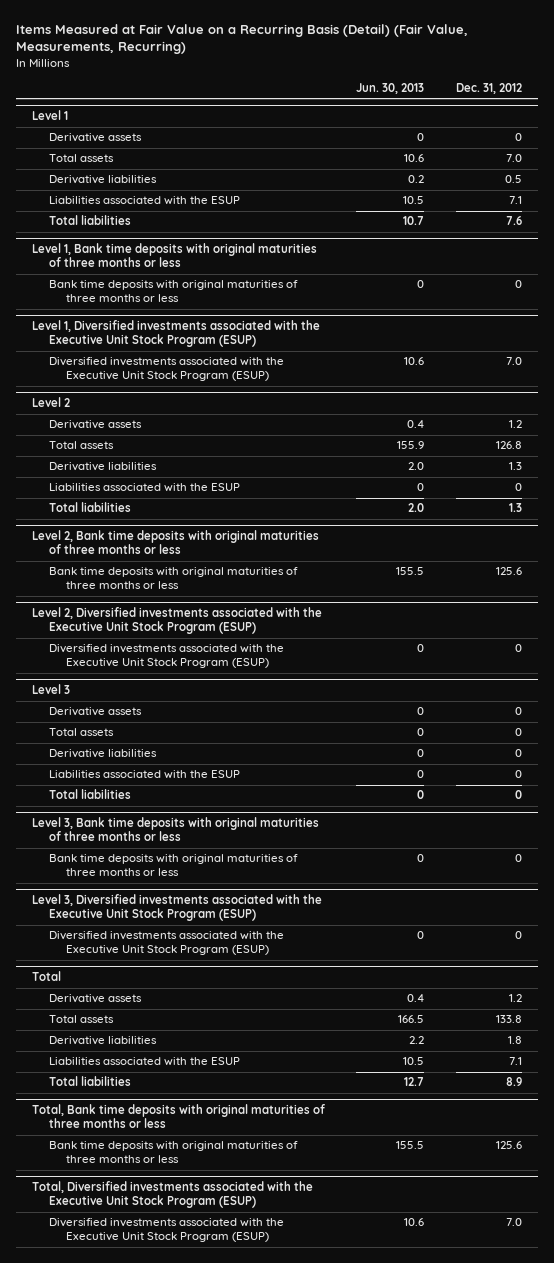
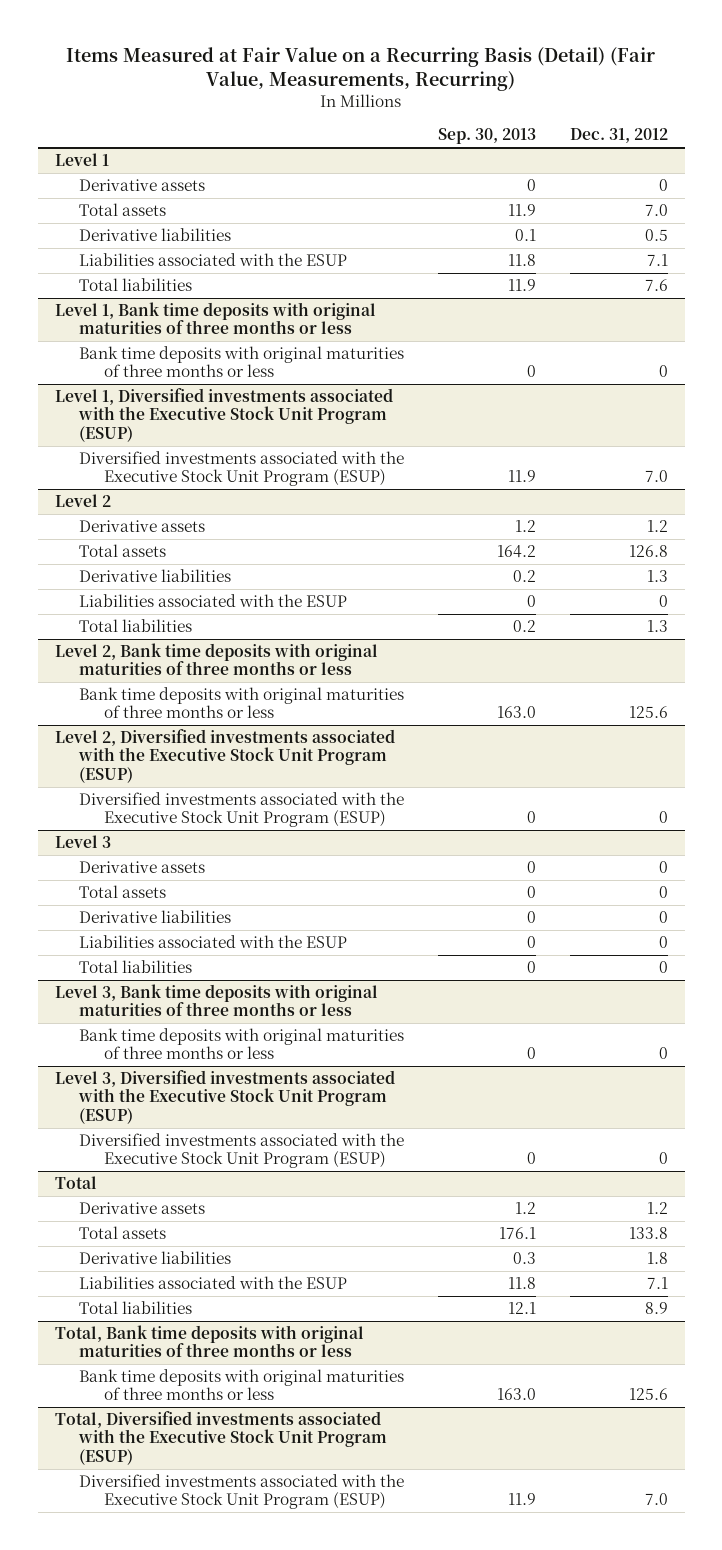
[356,83,425,95] Jun. 30, 2013 -> none
none -> [438,128,537,145] Sep. 30, 2013
[31,320,320,348] Level 1, Diversified investments associated with the Executive Unit Stock Program (ESUP) -> [54,388,393,442] Level 1, Diversified investments associated with the Executive Stock Unit Program (ESUP)
[48,357,284,382] Diversified investments associated with the Executive Unit Stock Program (ESUP) -> [79,451,405,487] Diversified investments associated with the Executive Stock Unit Program (ESUP)
[31,607,322,635] Level 2, Diversified investments associated with the Executive Unit Stock Program (ESUP) -> [54,729,395,783] Level 2, Diversified investments associated with the Executive Stock Unit Program (ESUP)
[48,644,284,669] Diversified investments associated with the Executive Unit Stock Program (ESUP) -> [79,792,405,828] Diversified investments associated with the Executive Stock Unit Program (ESUP)
[31,894,322,922] Level 3, Diversified investments associated with the Executive Unit Stock Program (ESUP) -> [54,1070,395,1124] Level 3, Diversified investments associated with the Executive Stock Unit Program (ESUP)
[48,931,284,956] Diversified investments associated with the Executive Unit Stock Program (ESUP) -> [79,1133,405,1169] Diversified investments associated with the Executive Stock Unit Program (ESUP)
[31,1181,313,1209] Total, Diversified investments associated with the Executive Unit Stock Program (ESUP) -> [54,1411,388,1465] Total, Diversified investments associated with the Executive Stock Unit Program (ESUP)
[48,1218,284,1243] Diversified investments associated with the Executive Unit Stock Program (ESUP) -> [79,1474,405,1510] Diversified investments associated with the Executive Stock Unit Program (ESUP)

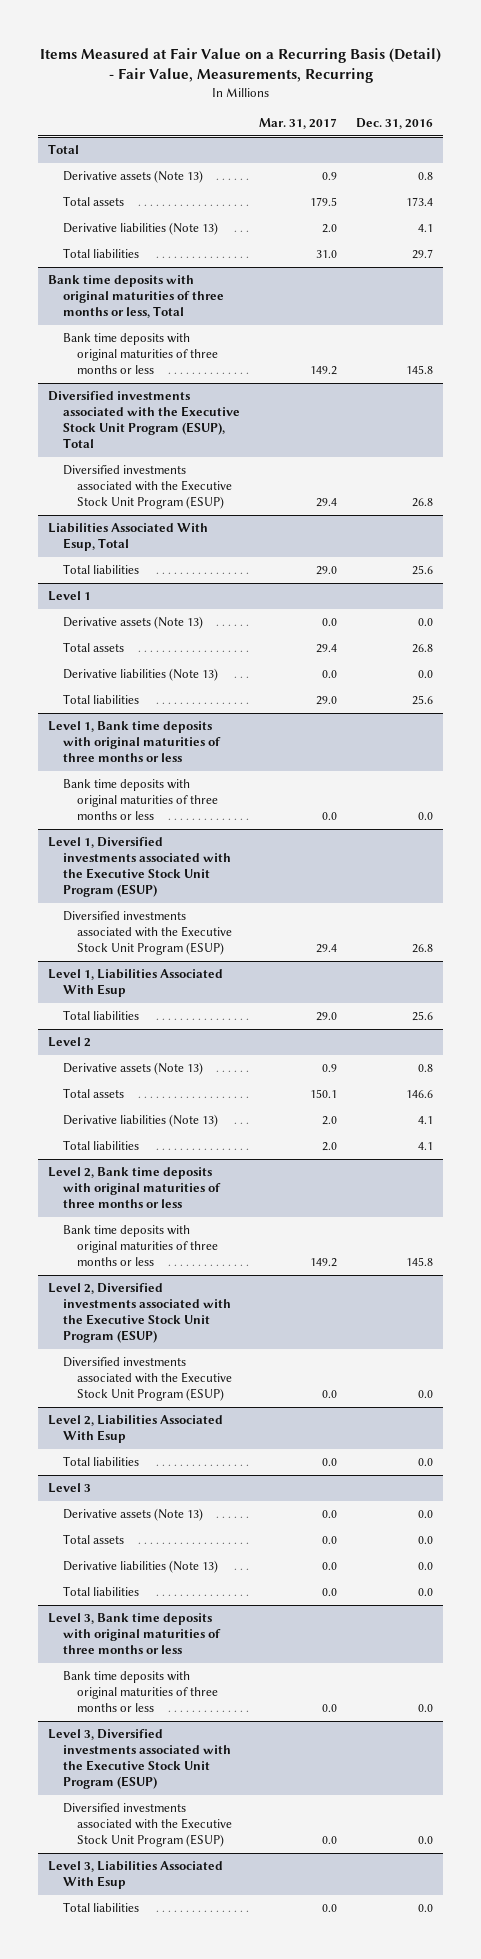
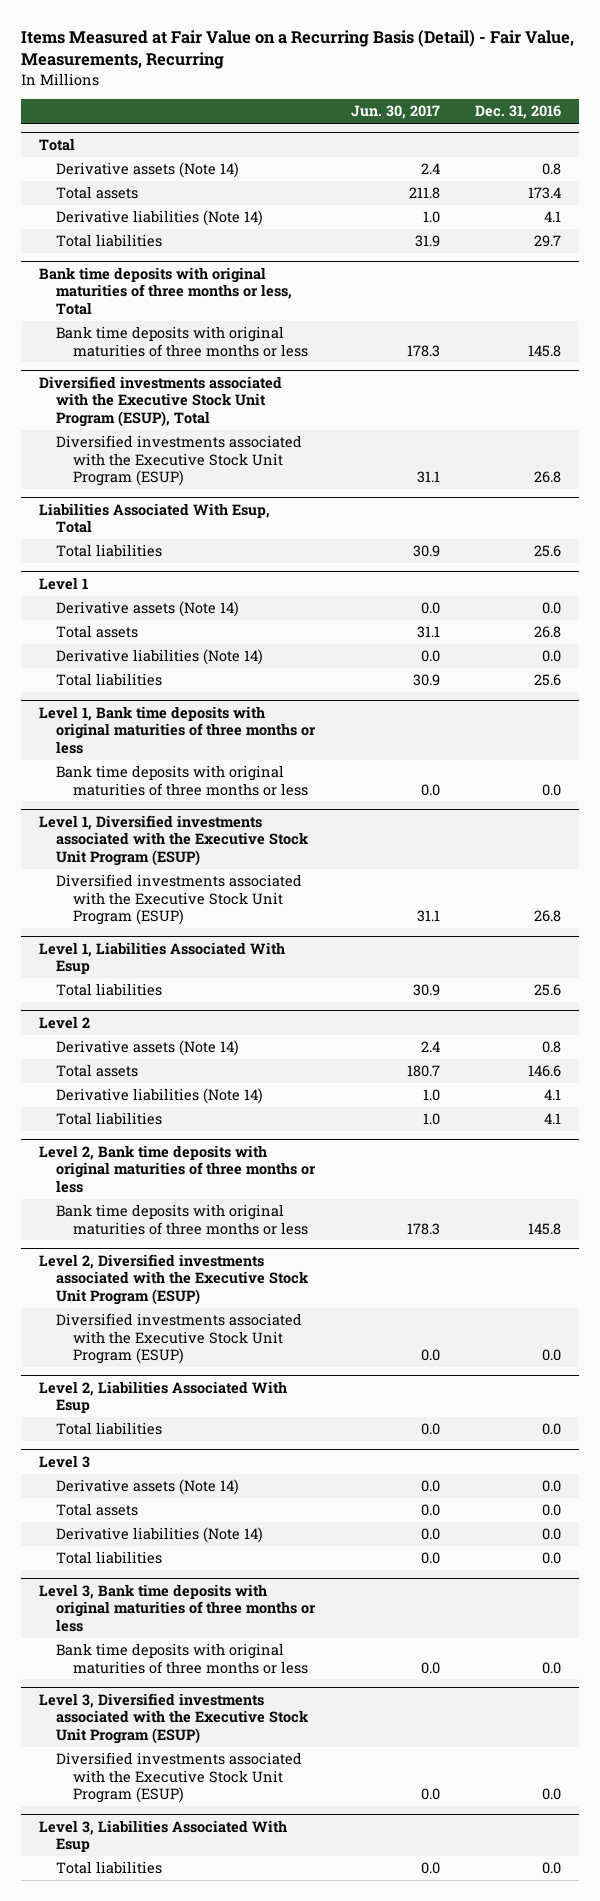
[258,118,337,130] Mar. 31, 2017 -> none
none -> [350,105,440,120] Jun. 30, 2017
[62,170,203,184] Derivative assets (Note 13) -> [55,162,239,179] Derivative assets (Note 14)
[62,222,218,236] Derivative liabilities (Note 13) -> [55,210,263,227] Derivative liabilities (Note 14)
[62,616,203,630] Derivative assets (Note 13) -> [55,601,239,618] Derivative assets (Note 14)
[62,668,218,682] Derivative liabilities (Note 13) -> [55,649,263,666] Derivative liabilities (Note 14)
[62,1062,203,1076] Derivative assets (Note 13) -> [55,1040,239,1057] Derivative assets (Note 14)
[62,1114,218,1128] Derivative liabilities (Note 13) -> [55,1088,263,1105] Derivative liabilities (Note 14)
[62,1508,203,1522] Derivative assets (Note 13) -> [55,1479,239,1496] Derivative assets (Note 14)
[62,1560,218,1574] Derivative liabilities (Note 13) -> [55,1527,263,1544] Derivative liabilities (Note 14)

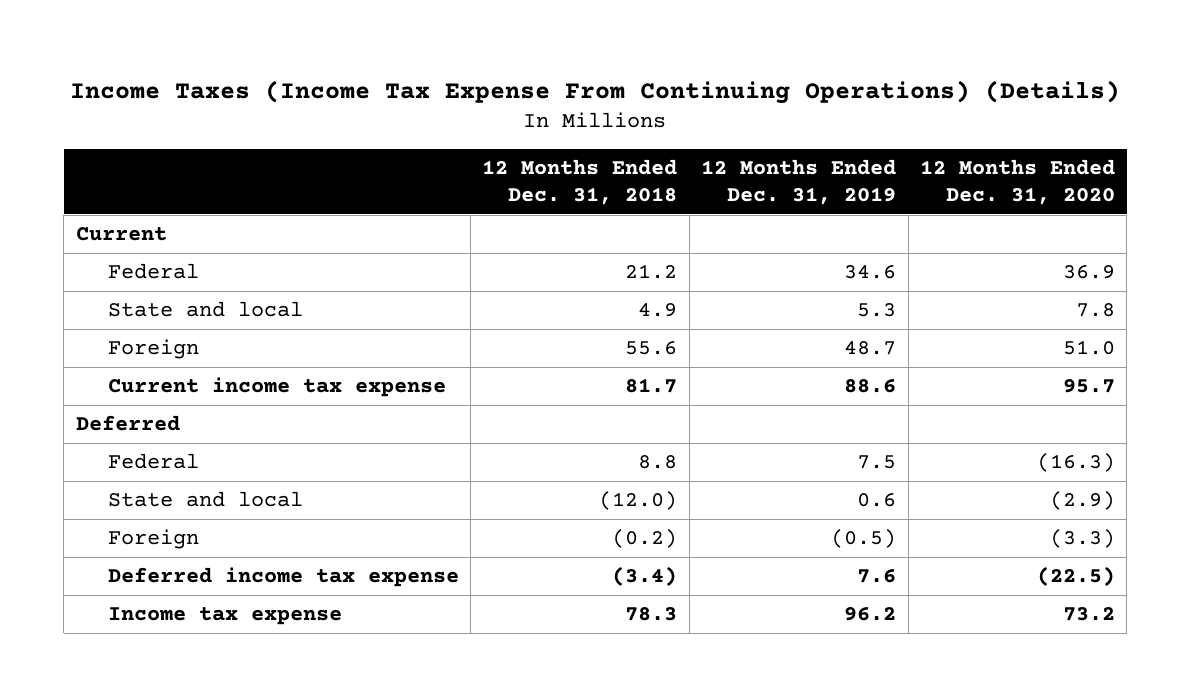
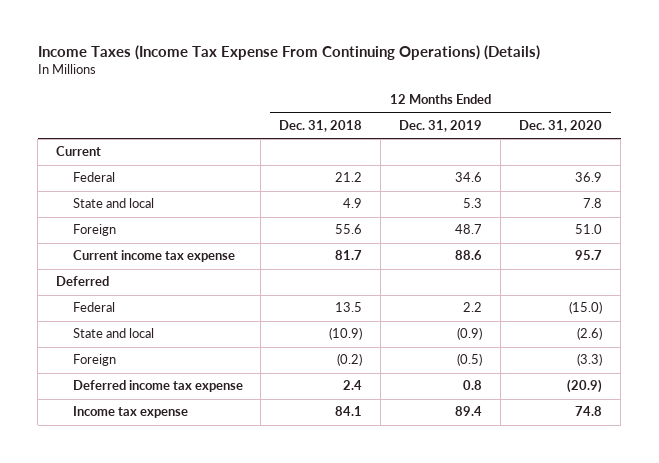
[638,455,678,470] 8.8 -> [335,302,363,313] 13.5
[857,455,897,470] 7.5 -> [463,302,483,313] 2.2
[1036,453,1115,473] (16.3) -> [569,301,603,315] (15.0)
[599,491,678,511] (12.0) -> [329,327,363,341] (10.9)
[857,493,897,508] 0.6 -> [457,327,483,341] (0.9)
[1049,491,1115,511] (2.9) -> [577,327,603,341] (2.6)
[612,566,678,587] (3.4) -> [343,380,363,391] 2.4
[857,569,897,584] 7.6 -> [463,380,483,391] 0.8
[1036,566,1115,587] (22.5) -> [567,379,603,394] (20.9)
[625,607,678,622] 78.3 -> [335,406,363,417] 84.1
[844,607,897,622] 96.2 -> [455,406,483,417] 89.4
[1062,607,1115,622] 73.2 -> [575,406,603,417] 74.8

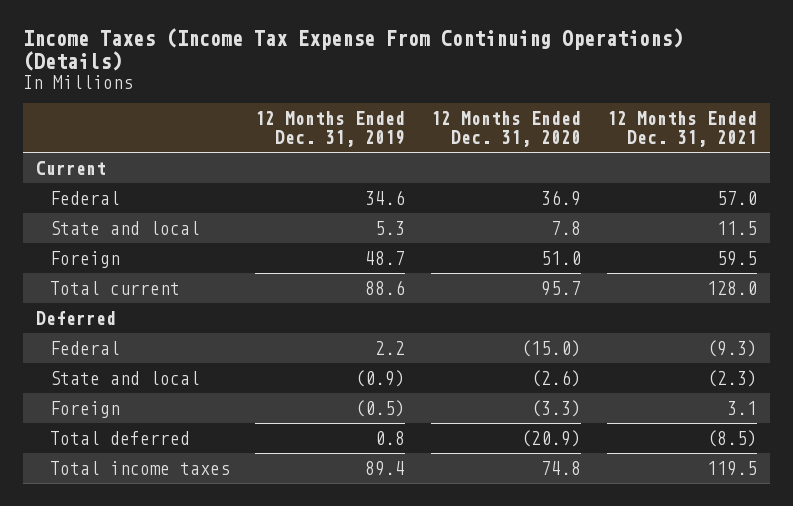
[279,119,363,132] Dec. 31, 2018 -> none
none -> [606,111,757,148] 12 Months Ended Dec. 31, 2021
[72,250,235,263] Current income tax expense -> [49,280,180,295] Total current
[72,380,243,393] Deferred income tax expense -> [49,430,190,445] Total deferred
[72,406,188,419] Income tax expense -> [49,460,230,475] Total income taxes

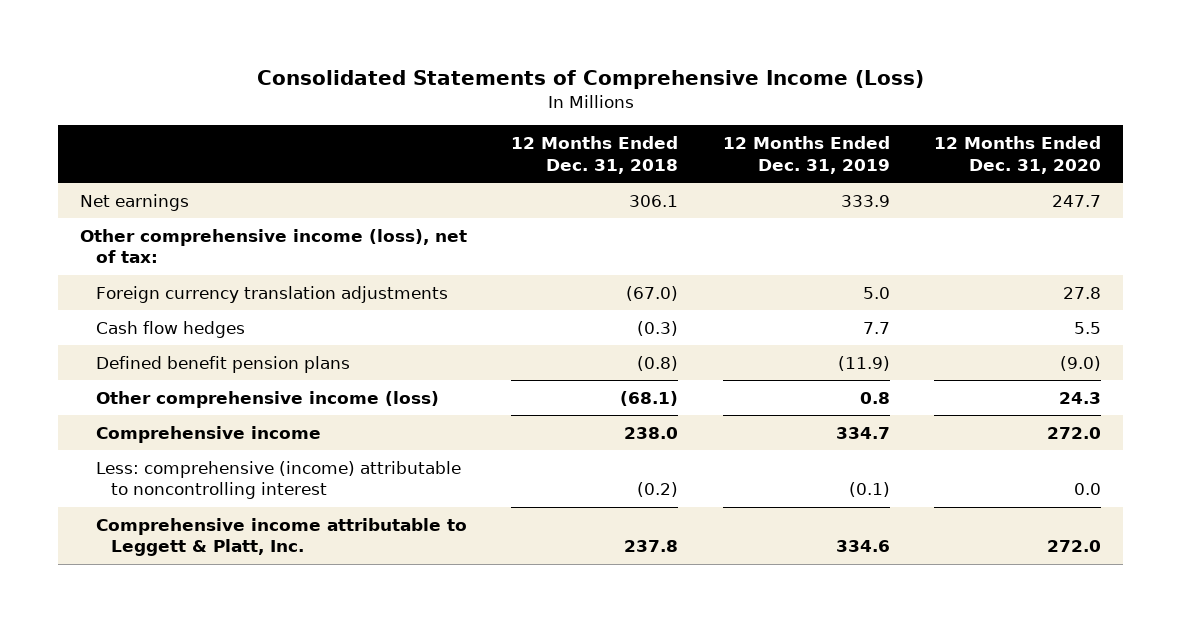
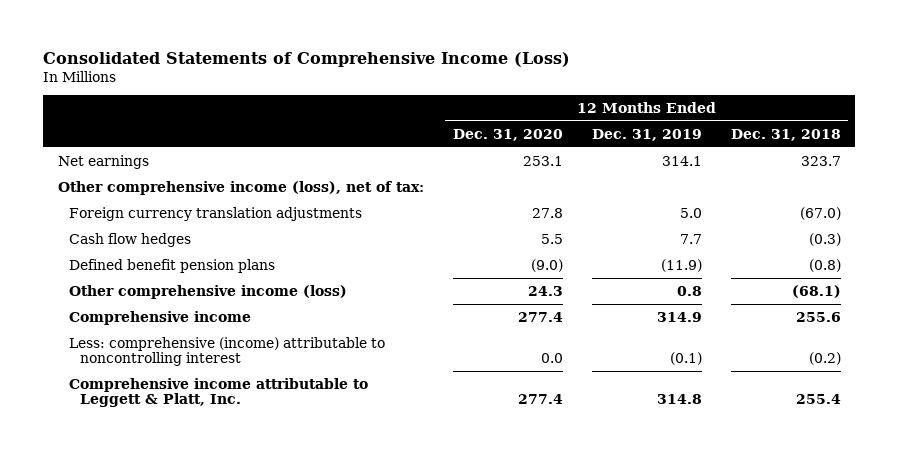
[629,194,679,207] 306.1 -> [800,155,841,166] 323.7
[840,194,890,207] 333.9 -> [661,155,702,166] 314.1
[1052,194,1102,207] 247.7 -> [522,155,563,166] 253.1
[624,426,679,439] 238.0 -> [795,311,841,322] 255.6
[835,426,890,439] 334.7 -> [656,311,702,322] 314.9
[1047,426,1102,439] 272.0 -> [517,311,563,322] 277.4
[624,540,679,553] 237.8 -> [795,394,841,405] 255.4
[835,540,890,553] 334.6 -> [656,394,702,405] 314.8
[1047,540,1102,553] 272.0 -> [517,394,563,405] 277.4

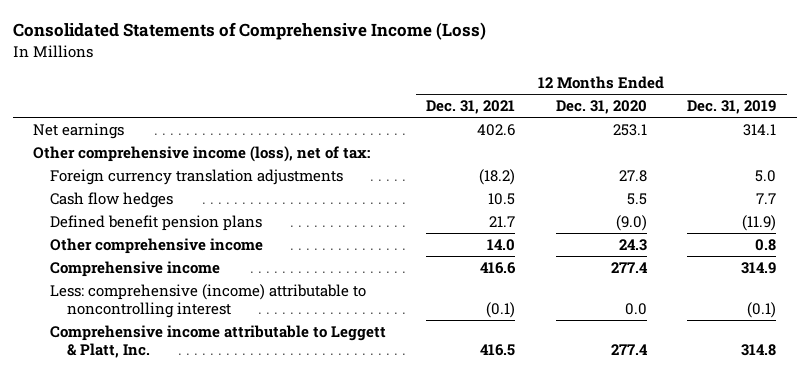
[730,128,841,141] Dec. 31, 2018 -> none
none -> [426,100,516,115] Dec. 31, 2021
[69,284,348,299] Other comprehensive income (loss) -> [49,237,263,254] Other comprehensive income

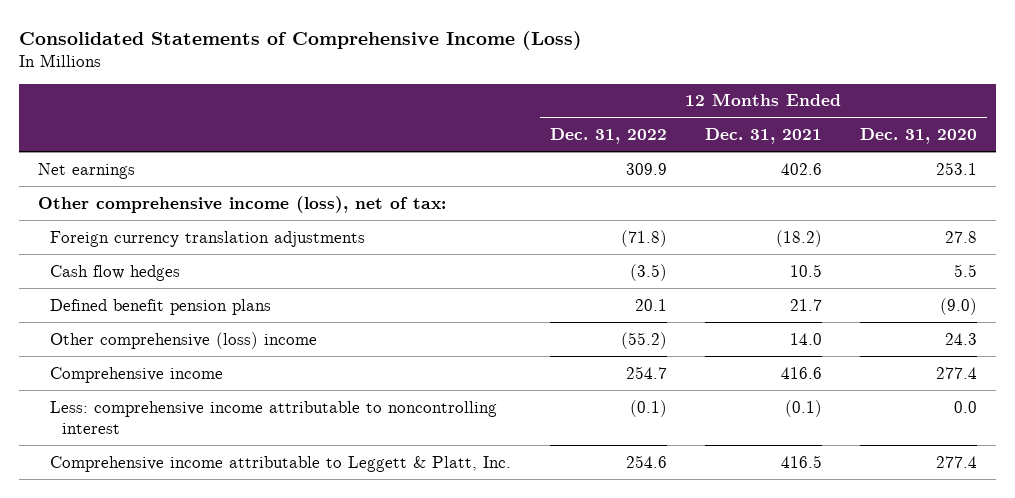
[687,100,777,115] Dec. 31, 2019 -> none
none -> [549,128,667,145] Dec. 31, 2022
[49,237,263,254] Other comprehensive income -> [50,331,318,349] Other comprehensive (loss) income
[49,283,366,319] Less: comprehensive (income) attributable to noncontrolling interest -> [50,400,498,434] Less: comprehensive income attributable to noncontrolling interest

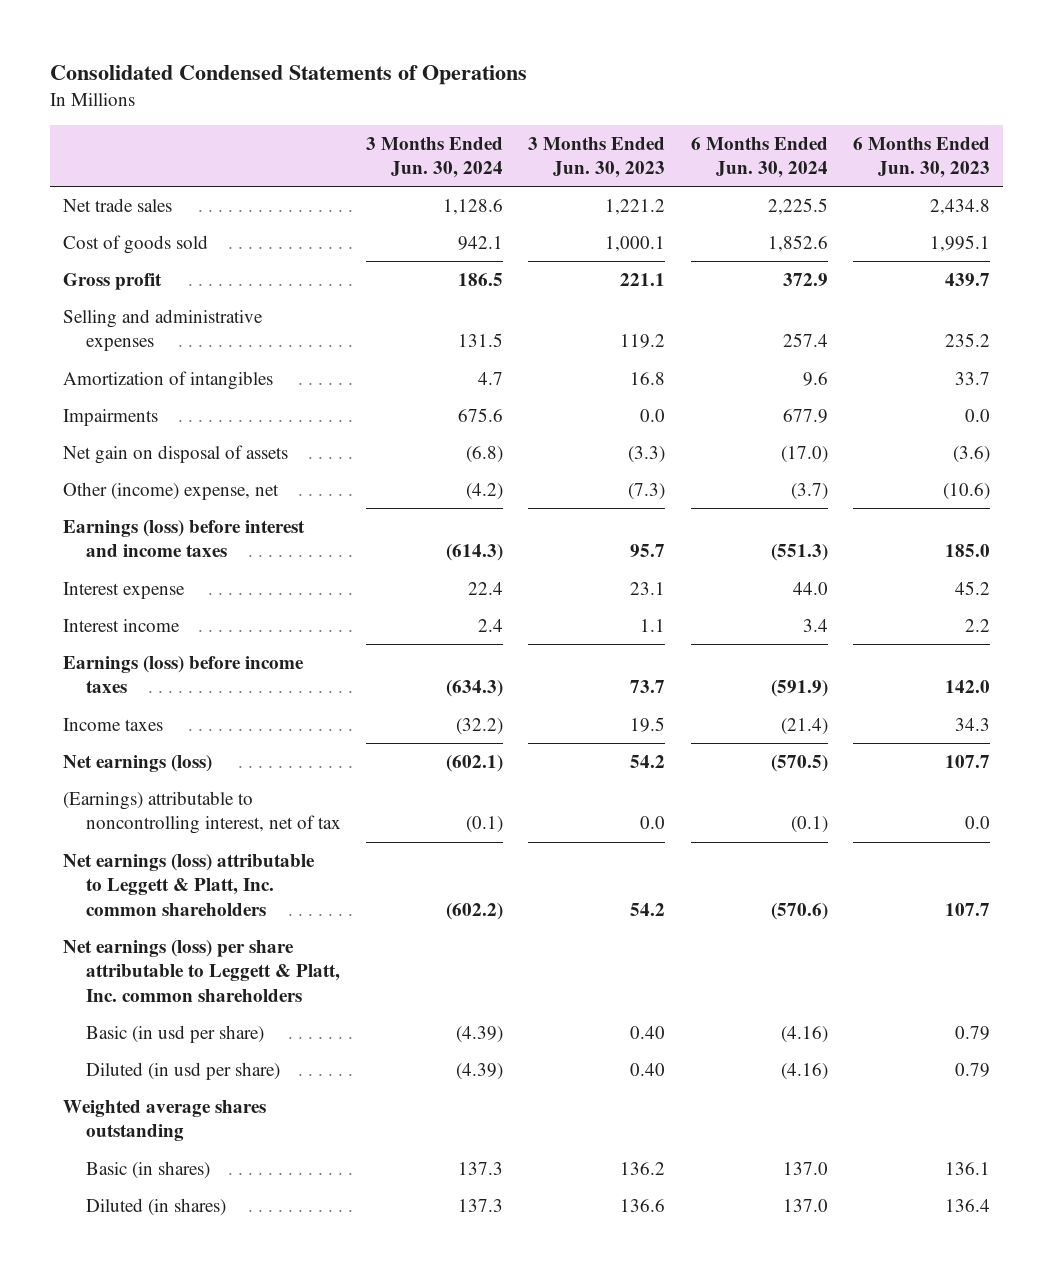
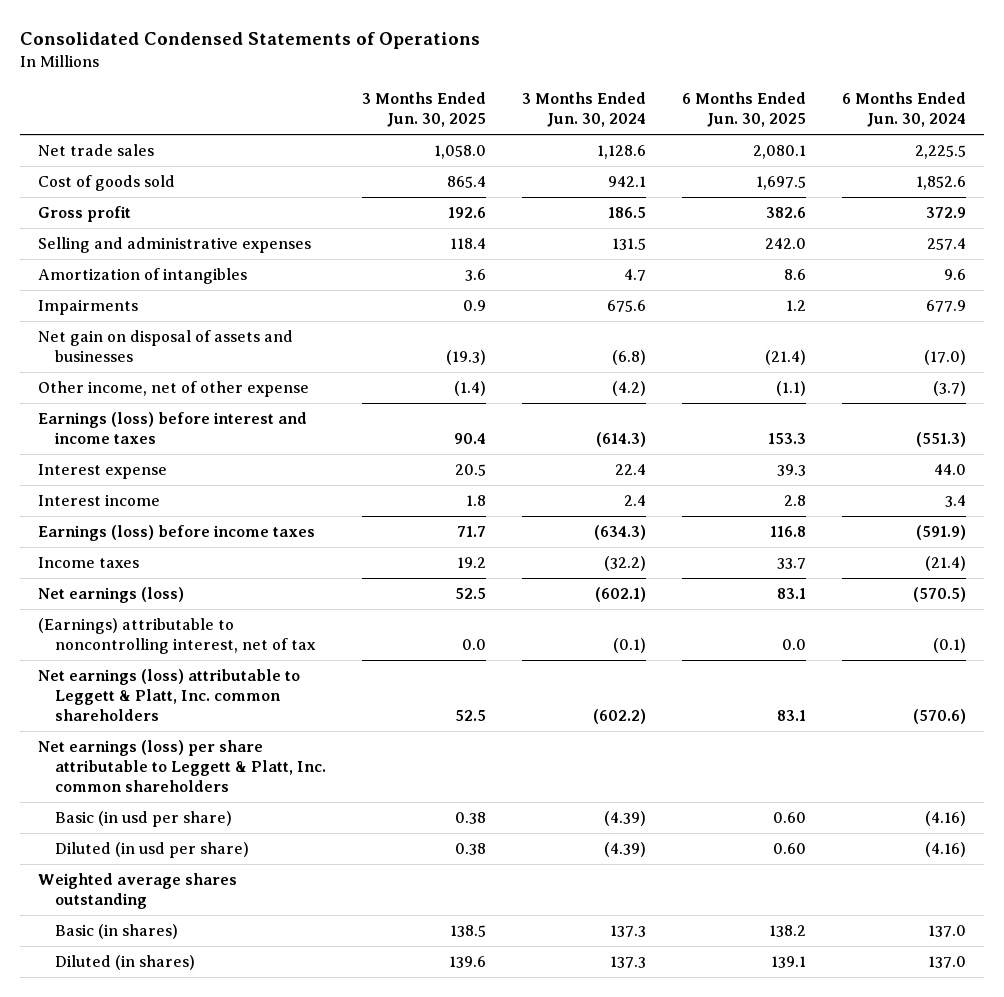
[528,136,666,178] 3 Months Ended Jun. 30, 2023 -> none
[852,136,990,178] 6 Months Ended Jun. 30, 2023 -> none
none -> [361,92,486,128] 3 Months Ended Jun. 30, 2025
none -> [681,92,806,128] 6 Months Ended Jun. 30, 2025
[63,444,289,464] Net gain on disposal of assets -> [37,330,293,363] Net gain on disposal of assets and businesses
[63,481,280,500] Other (income) expense, net -> [37,381,309,398] Other income, net of other expense

